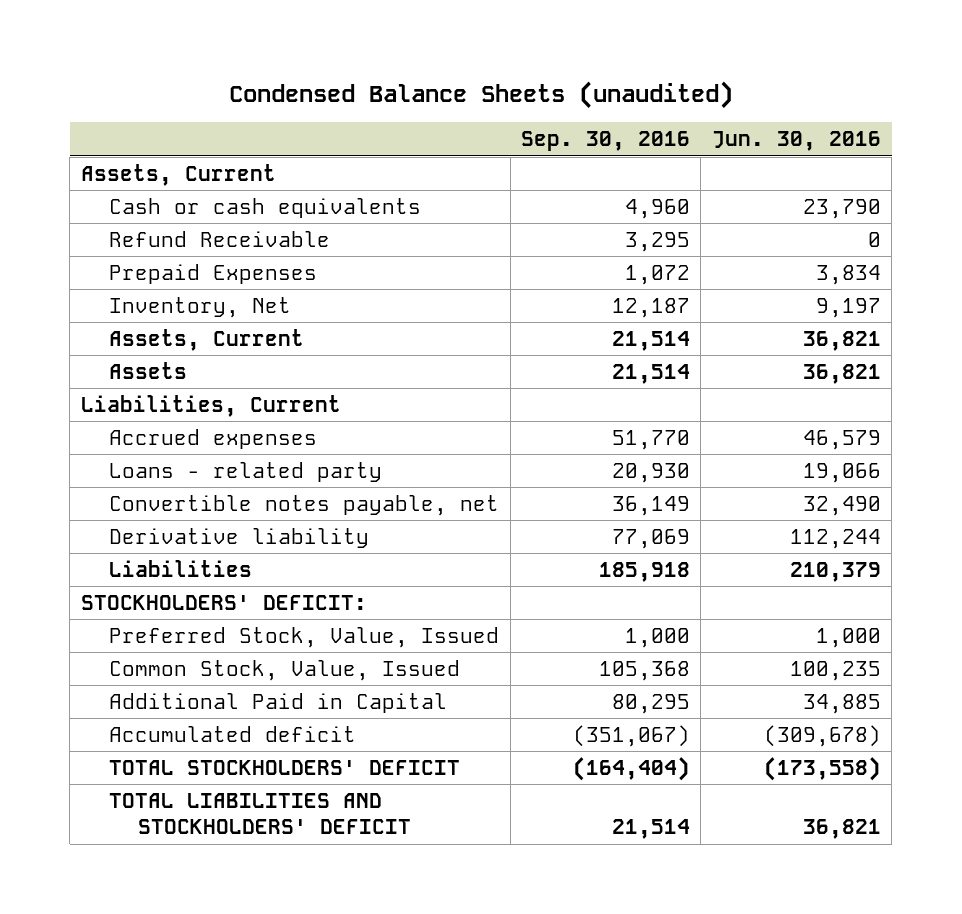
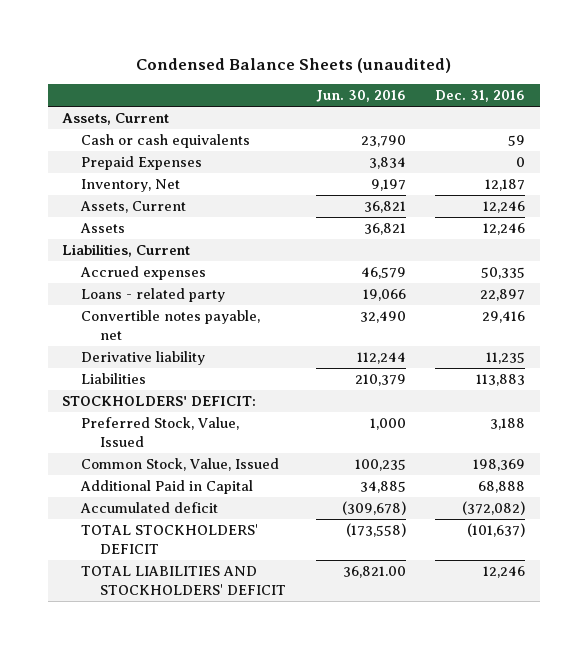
[521,131,691,152] Sep. 30, 2016 -> none
none -> [435,90,526,103] Dec. 31, 2016
[109,230,331,247] Refund Receivable -> none
[802,819,881,840] 36,821 -> [342,565,406,578] 36,821.00

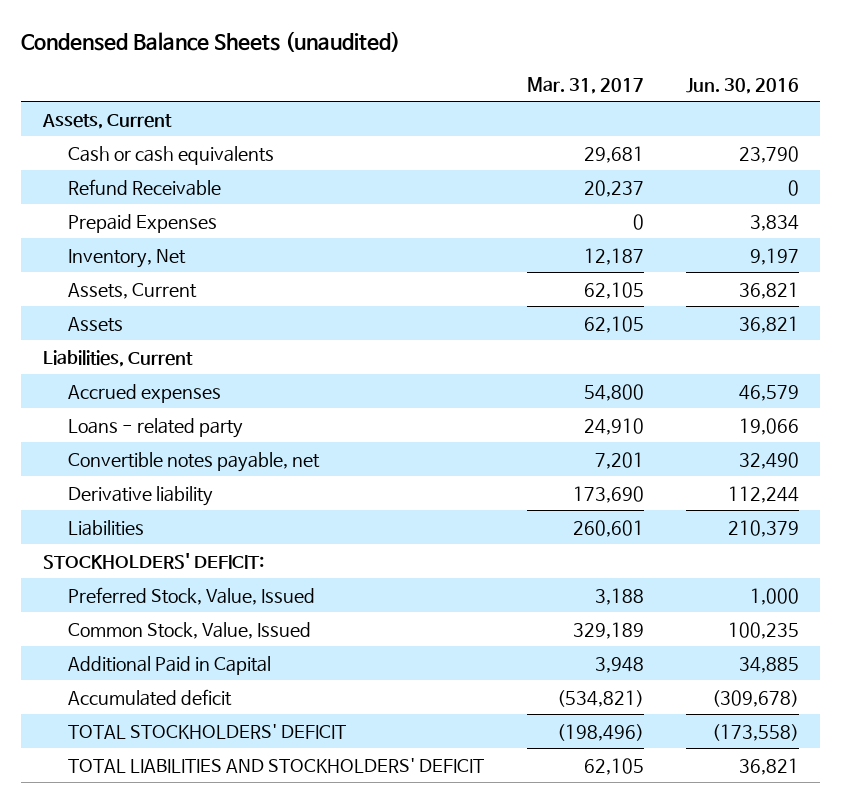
[435,90,526,103] Dec. 31, 2016 -> none
none -> [526,76,644,94] Mar. 31, 2017
none -> [68,178,222,196] Refund Receivable
[342,565,406,578] 36,821.00 -> [738,757,799,775] 36,821

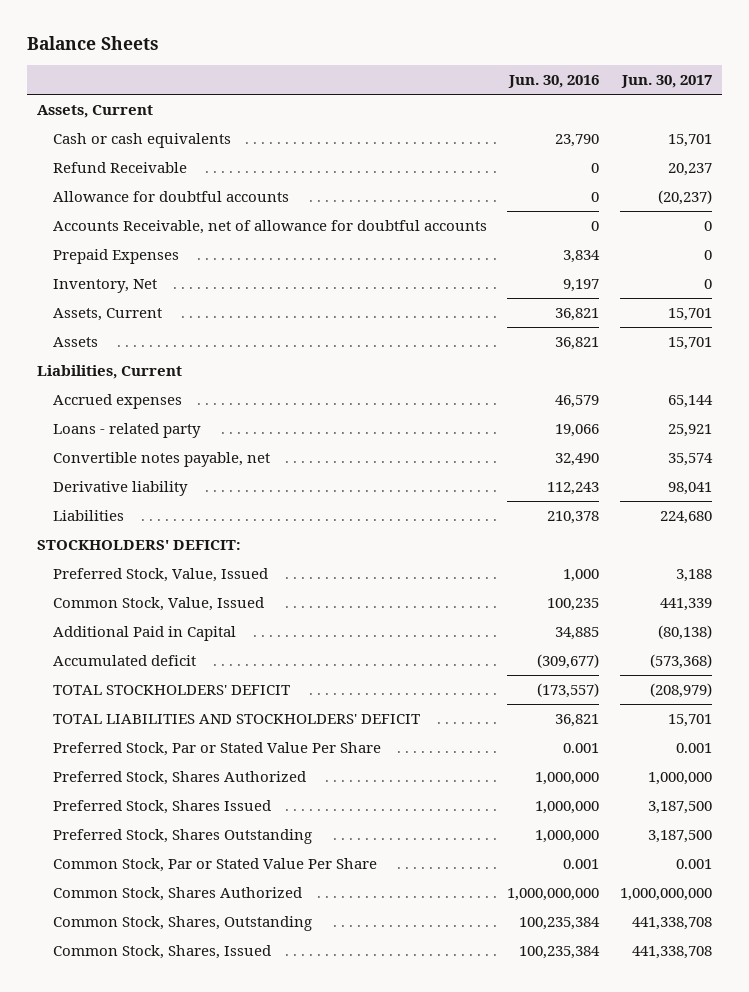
[21,31,401,53] Condensed Balance Sheets (unaudited) -> [26,36,159,51] Balance Sheets
[526,76,644,94] Mar. 31, 2017 -> none
none -> [620,75,712,89] Jun. 30, 2017
none -> [52,191,289,203] Allowance for doubtful accounts
none -> [52,220,487,235] Accounts Receivable, net of allowance for doubtful accounts
[727,485,799,503] 112,244 -> [547,482,600,496] 112,243
[727,519,799,537] 210,379 -> [547,511,600,525] 210,378
[711,689,799,707] (309,678) -> [537,654,600,670] (309,677)
[711,723,799,741] (173,558) -> [537,683,600,699] (173,557)
none -> [52,742,381,757] Preferred Stock, Par or Stated Value Per Share
none -> [52,771,306,786] Preferred Stock, Shares Authorized
none -> [52,800,271,815] Preferred Stock, Shares Issued
none -> [52,829,312,845] Preferred Stock, Shares Outstanding
none -> [52,858,377,873] Common Stock, Par or Stated Value Per Share
none -> [52,887,302,902] Common Stock, Shares Authorized
none -> [52,916,312,932] Common Stock, Shares, Outstanding
none -> [52,945,271,960] Common Stock, Shares, Issued

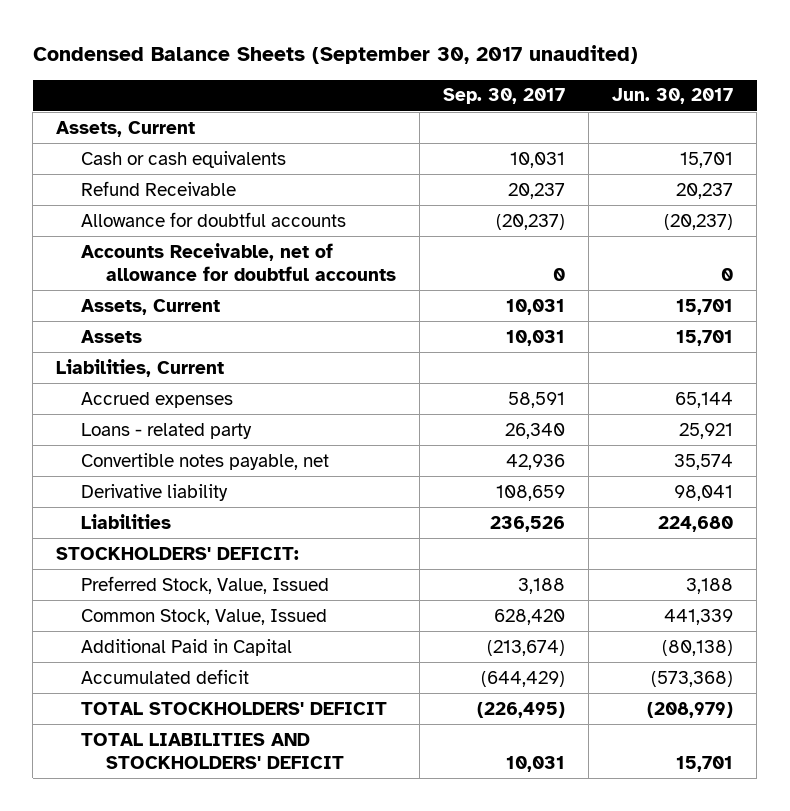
[26,36,159,51] Balance Sheets -> [32,45,638,65] Condensed Balance Sheets (September 30, 2017 unaudited)
[508,75,600,89] Jun. 30, 2016 -> none
none -> [442,88,565,105] Sep. 30, 2017
[52,249,179,265] Prepaid Expenses -> none
[52,279,157,294] Inventory, Net -> none
[52,742,381,757] Preferred Stock, Par or Stated Value Per Share -> none
[52,771,306,786] Preferred Stock, Shares Authorized -> none
[52,800,271,815] Preferred Stock, Shares Issued -> none
[52,829,312,845] Preferred Stock, Shares Outstanding -> none
[52,858,377,873] Common Stock, Par or Stated Value Per Share -> none
[52,887,302,902] Common Stock, Shares Authorized -> none
[52,916,312,932] Common Stock, Shares, Outstanding -> none
[52,945,271,960] Common Stock, Shares, Issued -> none

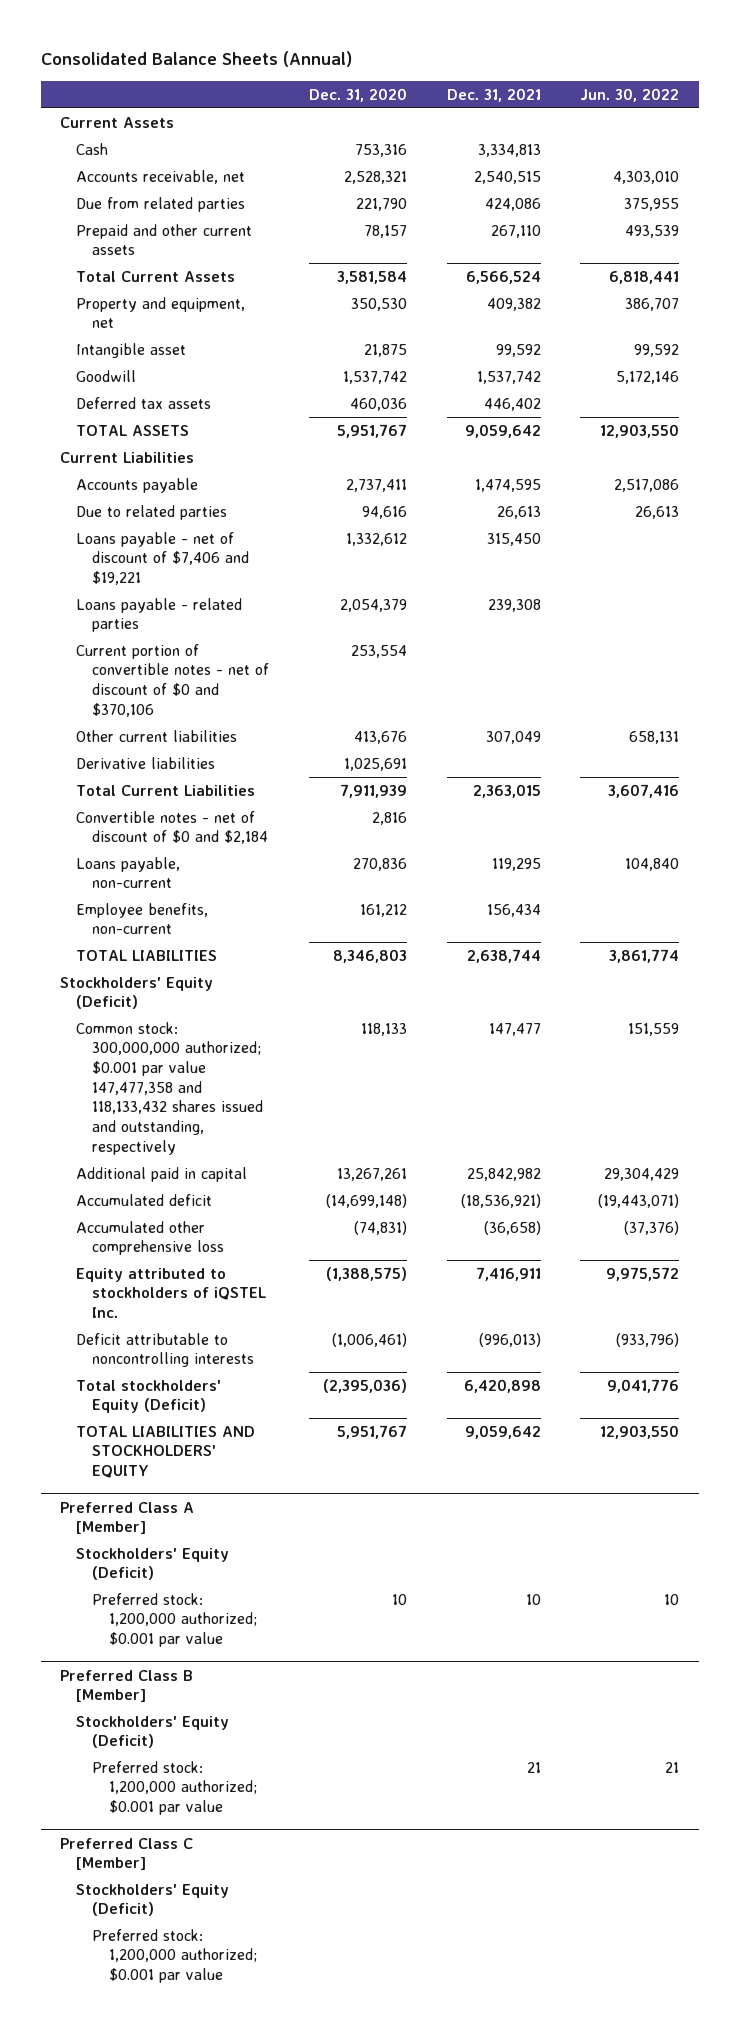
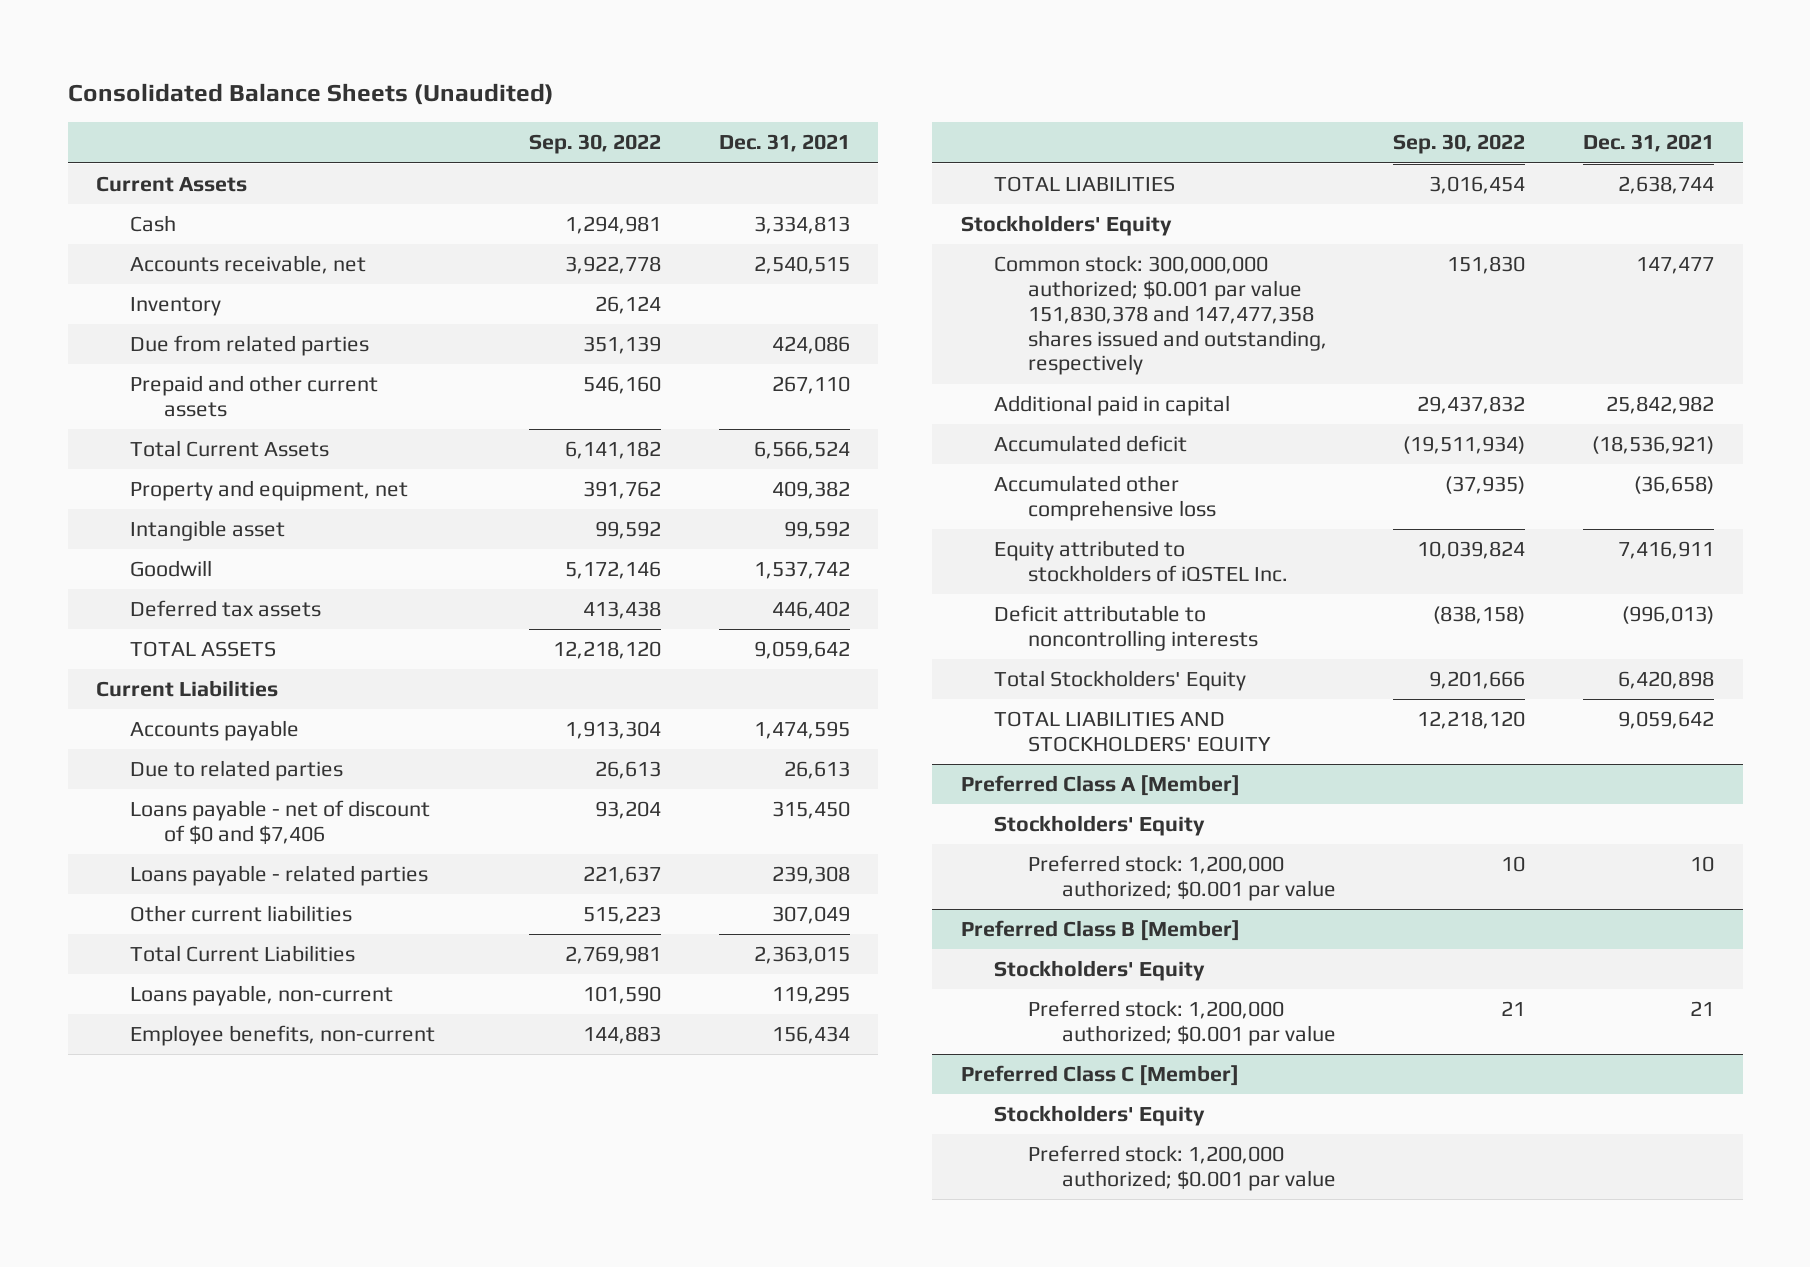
[40,51,352,68] Consolidated Balance Sheets (Annual) -> [67,82,554,105] Consolidated Balance Sheets (Unaudited)
[309,87,408,102] Dec. 31, 2020 -> none
[580,87,680,102] Jun. 30, 2022 -> none
none -> [529,134,662,155] Sep. 30, 2022
none -> [130,297,222,317] Inventory
[76,531,250,586] Loans payable - net of discount of $7,406 and $19,221 -> [130,800,431,845] Loans payable - net of discount of $0 and $7,406
[76,643,270,717] Current portion of convertible notes - net of discount of $0 and $370,106 -> none
[76,756,216,769] Derivative liabilities -> none
[76,810,269,845] Convertible notes - net of discount of $0 and $2,184 -> none
[60,976,214,1010] Stockholders' Equity (Deficit) -> [960,215,1172,237] Stockholders' Equity
[76,1021,264,1155] Common stock: 300,000,000 authorized; $0.001 par value 147,477,358 and 118,133,432 shares issued and outstanding, respectively -> [994,255,1328,376] Common stock: 300,000,000 authorized; $0.001 par value 151,830,378 and 147,477,358 shares issued and outstanding, respectively
[76,1379,222,1414] Total stockholders' Equity (Deficit) -> [994,670,1247,692] Total Stockholders' Equity
[76,1547,230,1581] Stockholders' Equity (Deficit) -> [994,815,1206,837] Stockholders' Equity
[76,1715,230,1749] Stockholders' Equity (Deficit) -> [994,960,1206,982] Stockholders' Equity
[76,1883,230,1917] Stockholders' Equity (Deficit) -> [994,1105,1206,1127] Stockholders' Equity

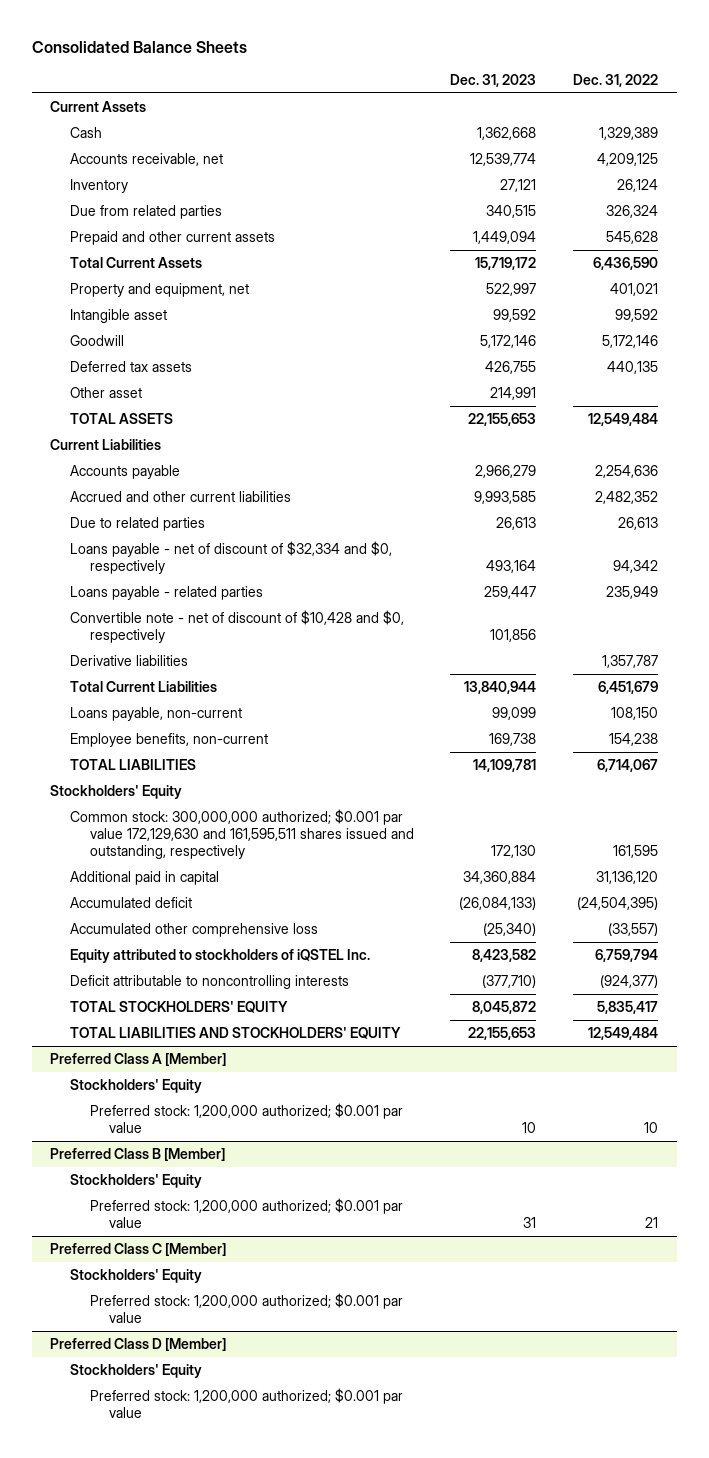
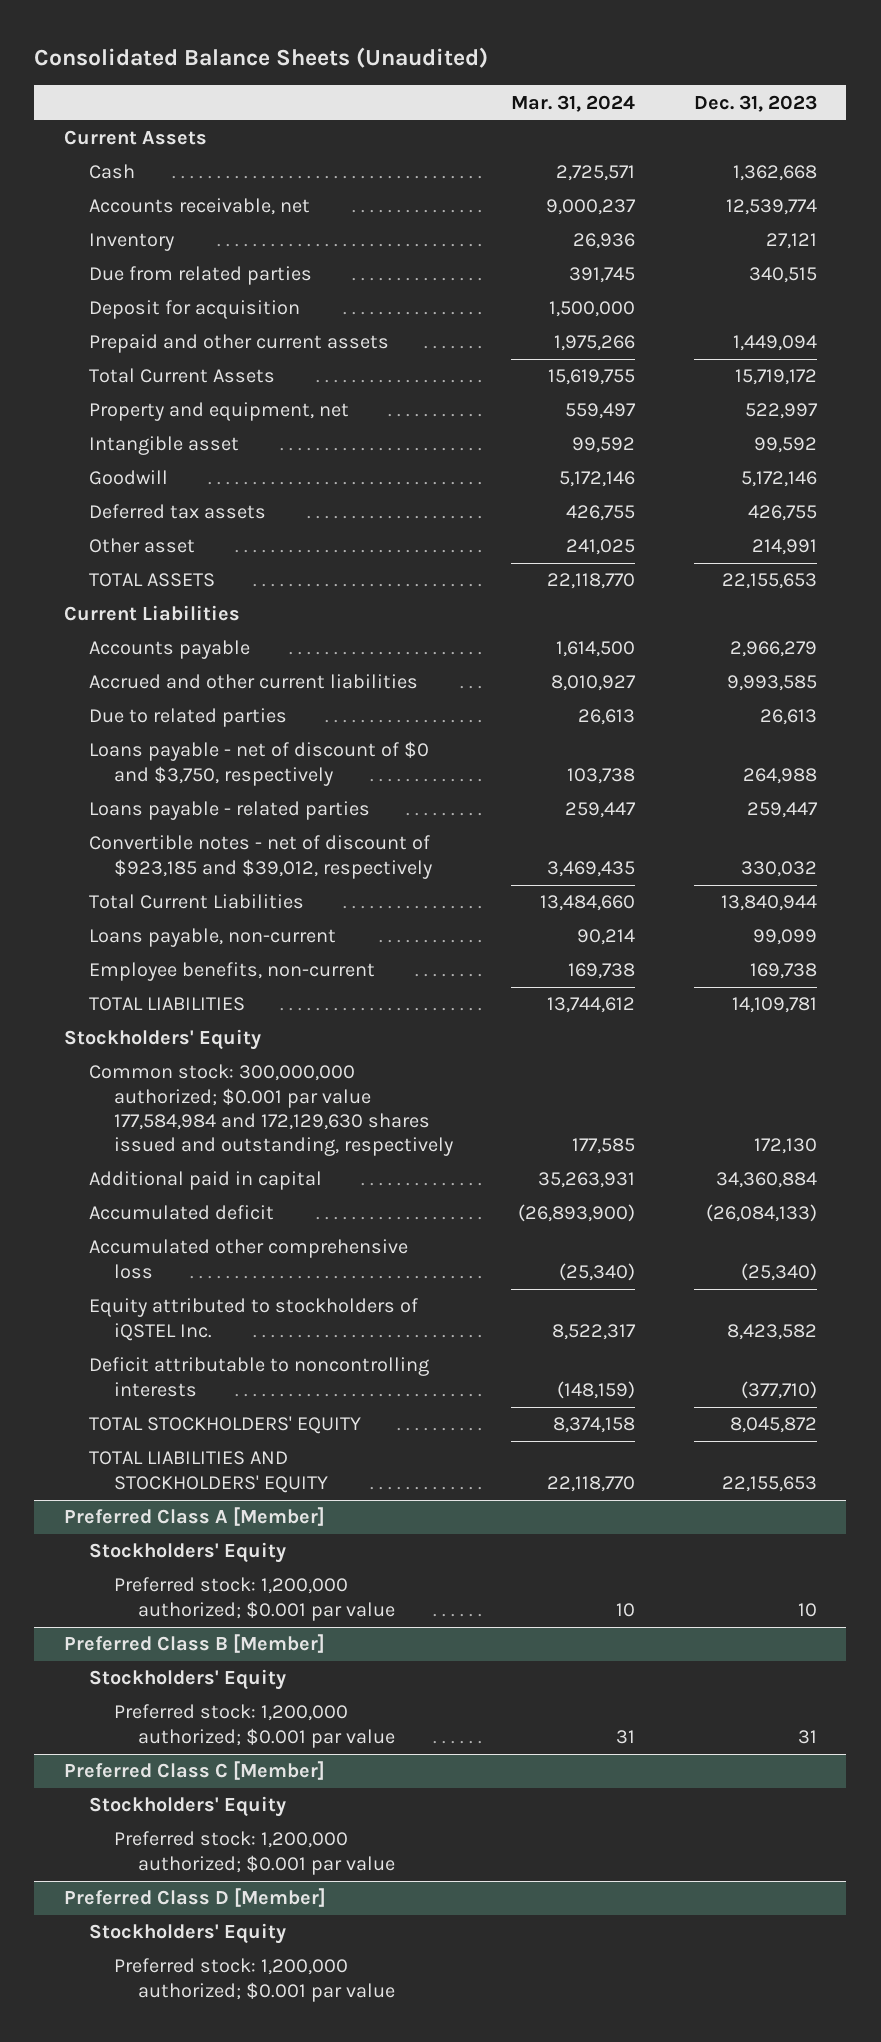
[31,41,247,54] Consolidated Balance Sheets -> [34,47,489,69] Consolidated Balance Sheets (Unaudited)
[573,74,659,88] Dec. 31, 2022 -> none
none -> [511,94,636,112] Mar. 31, 2024
none -> [88,300,300,320] Deposit for acquisition
[70,540,393,574] Loans payable - net of discount of $32,334 and $0, respectively -> [88,741,429,786] Loans payable - net of discount of $0 and $3,750, respectively
[486,559,537,573] 493,164 -> [742,767,817,784] 264,988
[70,654,189,666] Derivative liabilities -> none
[70,609,405,643] Convertible note - net of discount of $10,428 and $0, respectively -> [88,835,432,879] Convertible notes - net of discount of $923,185 and $39,012, respectively
[490,628,537,642] 101,856 -> [740,860,817,877] 330,032
[70,808,414,859] Common stock: 300,000,000 authorized; $0.001 par value 172,129,630 and 161,595,511 shares issued and outstanding, respectively -> [88,1064,453,1157] Common stock: 300,000,000 authorized; $0.001 par value 177,584,984 and 172,129,630 shares issued and outstanding, respectively

